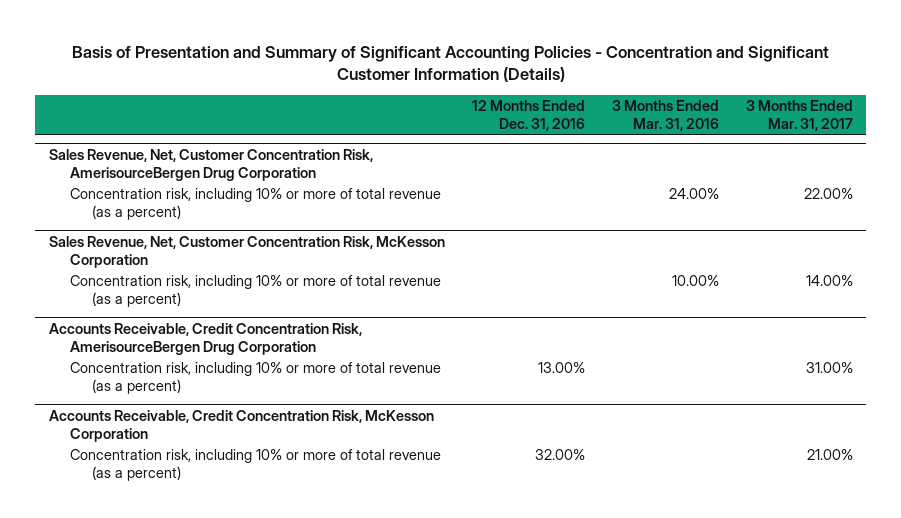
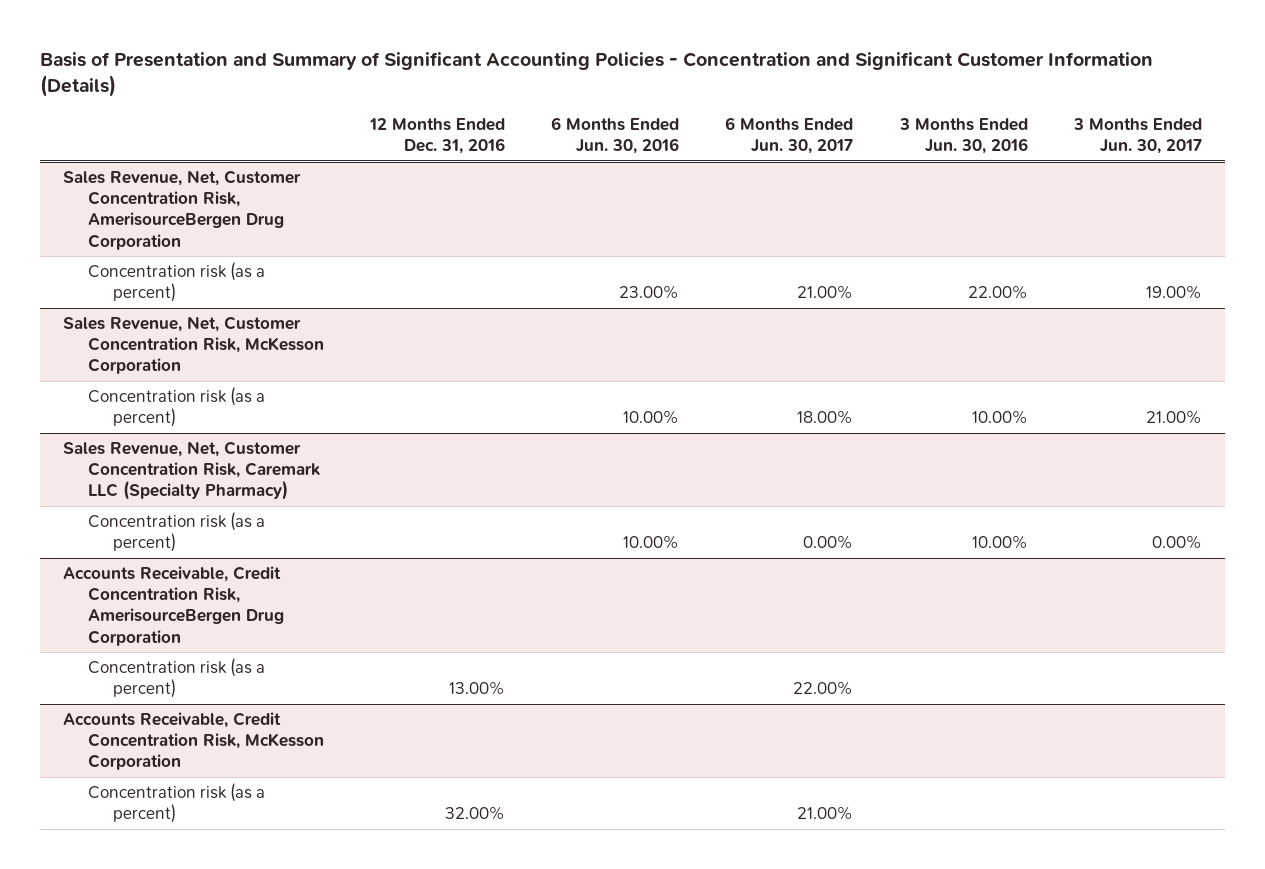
[611,99,719,131] 3 Months Ended Mar. 31, 2016 -> none
[745,99,853,131] 3 Months Ended Mar. 31, 2017 -> none
none -> [551,116,680,154] 6 Months Ended Jun. 30, 2016
none -> [725,116,854,154] 6 Months Ended Jun. 30, 2017
none -> [898,117,1028,154] 3 Months Ended Jun. 30, 2016
none -> [1072,117,1202,154] 3 Months Ended Jun. 30, 2017
[70,188,442,220] Concentration risk, including 10% or more of total revenue (as a percent) -> [87,262,265,303] Concentration risk (as a percent)
[70,275,442,307] Concentration risk, including 10% or more of total revenue (as a percent) -> [87,387,265,428] Concentration risk (as a percent)
none -> [62,441,320,501] Sales Revenue, Net, Customer Concentration Risk, Caremark LLC (Specialty Pharmacy)
none -> [87,512,265,553] Concentration risk (as a percent)
[70,362,442,394] Concentration risk, including 10% or more of total revenue (as a percent) -> [87,658,265,699] Concentration risk (as a percent)
[70,449,442,481] Concentration risk, including 10% or more of total revenue (as a percent) -> [87,783,265,824] Concentration risk (as a percent)

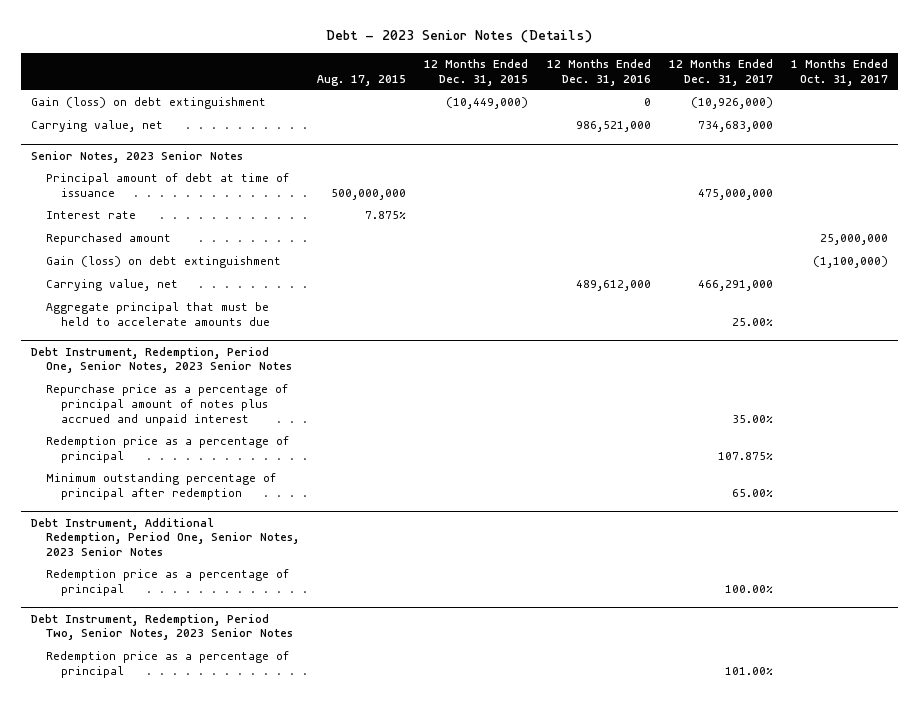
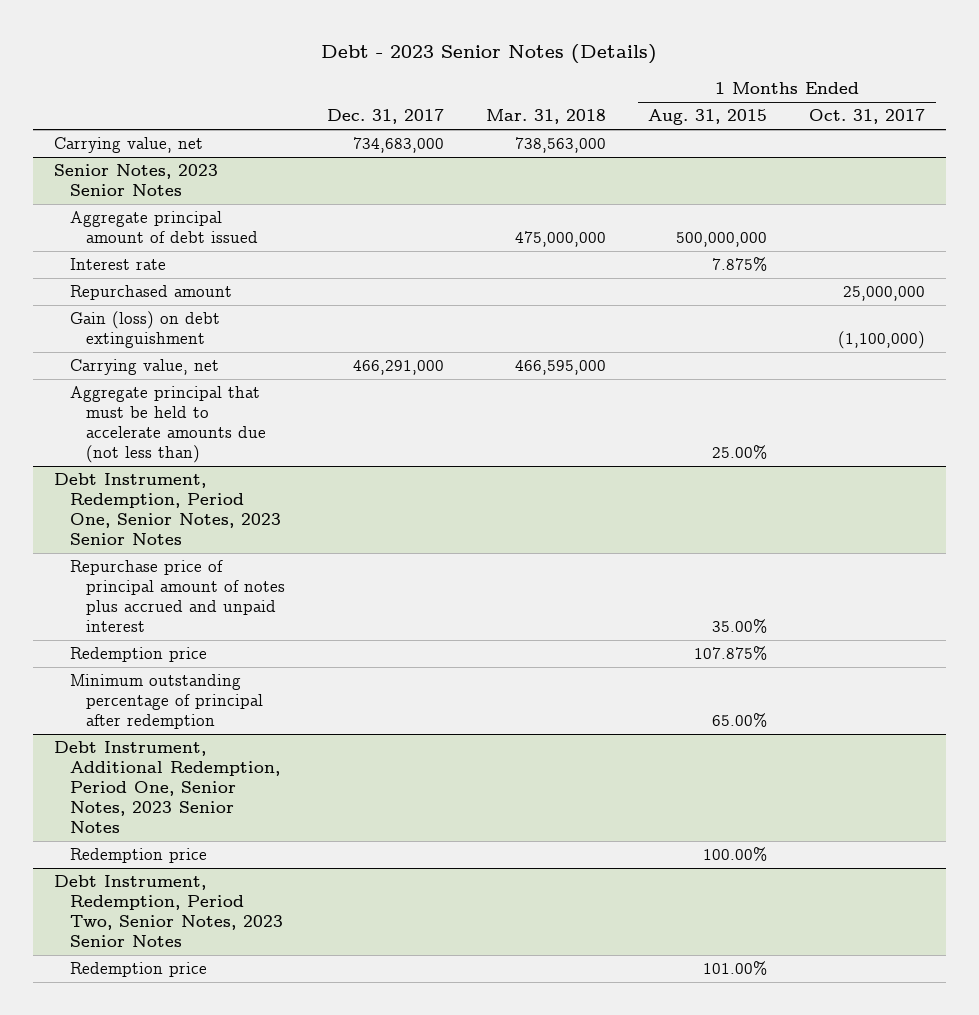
[317,74,407,86] Aug. 17, 2015 -> none
[424,59,529,86] 12 Months Ended Dec. 31, 2015 -> none
[546,59,651,86] 12 Months Ended Dec. 31, 2016 -> none
[669,59,774,86] 12 Months Ended Dec. 31, 2017 -> none
none -> [326,109,444,125] Dec. 31, 2017
none -> [485,109,606,125] Mar. 31, 2018
none -> [648,109,768,126] Aug. 31, 2015
[30,97,266,110] Gain (loss) on debt extinguishment -> none
[45,173,289,198] Principal amount of debt at time of issuance -> [69,211,258,244] Aggregate principal amount of debt issued
[45,302,270,327] Aggregate principal that must be held to accelerate amounts due -> [69,386,266,463] Aggregate principal that must be held to accelerate amounts due (not less than)
[45,384,288,426] Repurchase price as a percentage of principal amount of notes plus accrued and unpaid interest -> [69,560,285,632] Repurchase price of principal amount of notes plus accrued and unpaid interest
[45,436,289,464] Redemption price as a percentage of principal -> [69,647,207,663] Redemption price
[45,569,289,597] Redemption price as a percentage of principal -> [69,848,207,864] Redemption price
[45,651,289,679] Redemption price as a percentage of principal -> [69,962,207,978] Redemption price

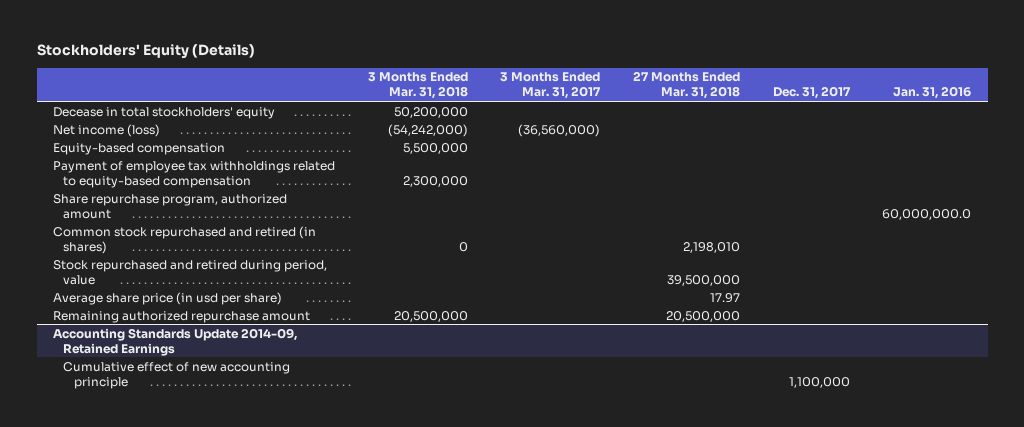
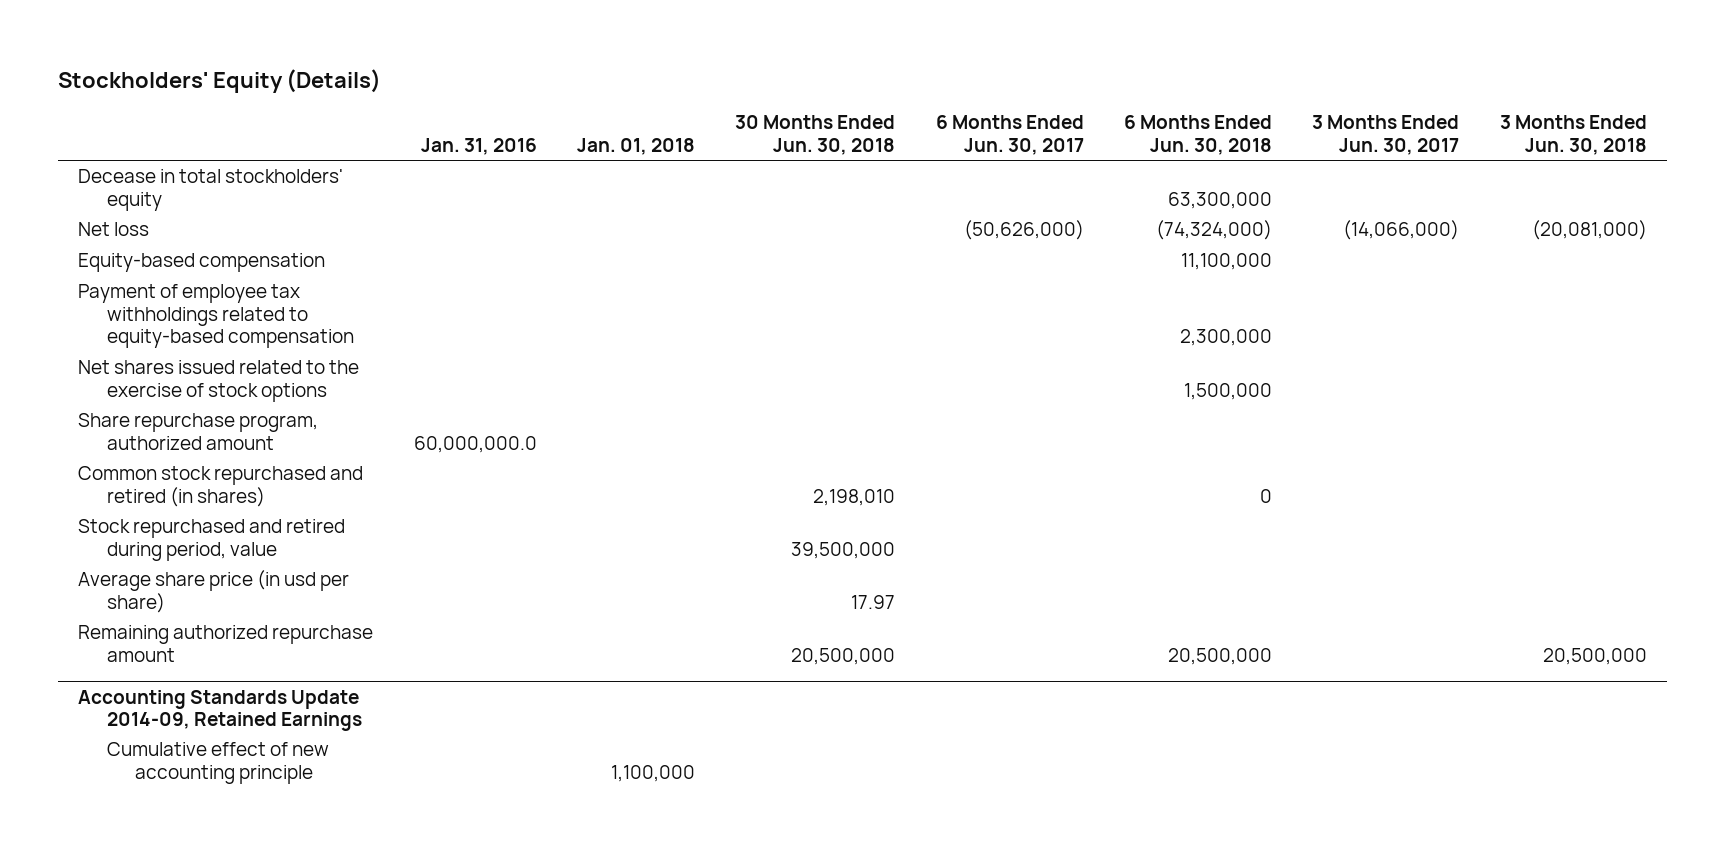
[367,72,468,100] 3 Months Ended Mar. 31, 2018 -> none
[500,72,602,100] 3 Months Ended Mar. 31, 2017 -> none
[632,71,740,100] 27 Months Ended Mar. 31, 2018 -> none
[772,86,851,100] Dec. 31, 2017 -> none
none -> [576,137,695,155] Jan. 01, 2018
none -> [735,115,896,155] 30 Months Ended Jun. 30, 2018
none -> [935,115,1084,155] 6 Months Ended Jun. 30, 2017
none -> [1123,115,1272,155] 6 Months Ended Jun. 30, 2018
none -> [1312,115,1460,155] 3 Months Ended Jun. 30, 2017
none -> [1499,115,1647,155] 3 Months Ended Jun. 30, 2018
[52,123,160,137] Net income (loss) -> [78,222,150,237] Net loss
none -> [78,360,360,402] Net shares issued related to the exercise of stock options

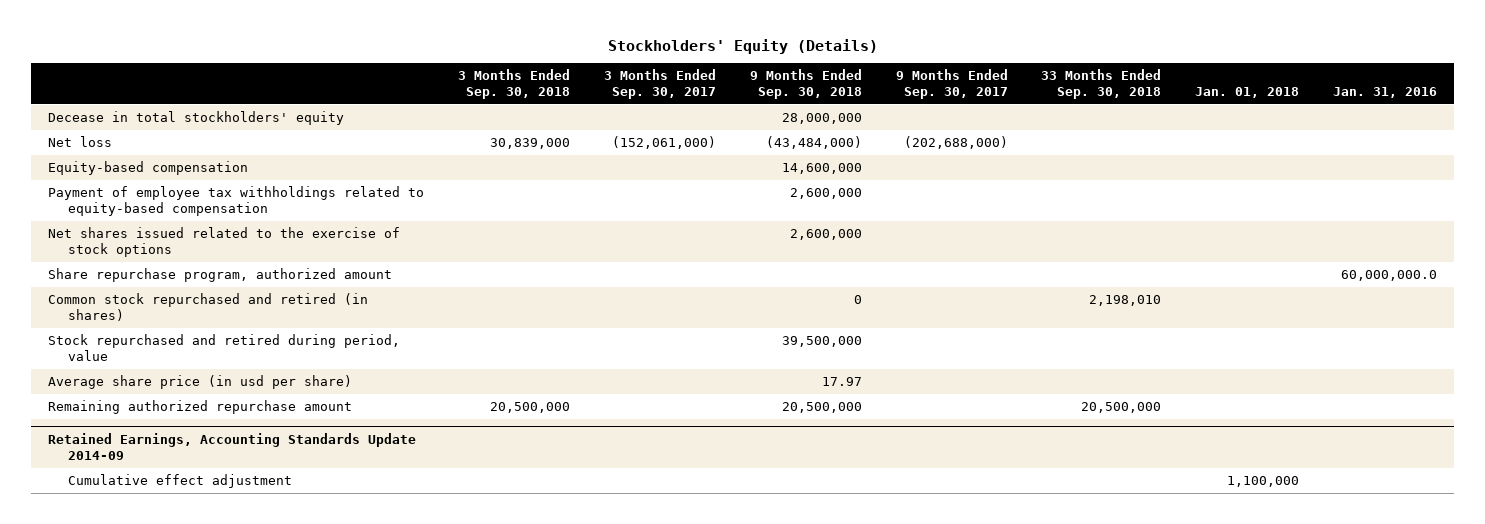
[735,115,896,155] 30 Months Ended Jun. 30, 2018 -> none
[935,115,1084,155] 6 Months Ended Jun. 30, 2017 -> none
[1123,115,1272,155] 6 Months Ended Jun. 30, 2018 -> none
[1312,115,1460,155] 3 Months Ended Jun. 30, 2017 -> none
[1499,115,1647,155] 3 Months Ended Jun. 30, 2018 -> none
none -> [457,69,570,100] 3 Months Ended Sep. 30, 2018
none -> [603,69,716,100] 3 Months Ended Sep. 30, 2017
none -> [749,69,862,100] 9 Months Ended Sep. 30, 2018
none -> [895,69,1008,100] 9 Months Ended Sep. 30, 2017
none -> [1041,69,1162,100] 33 Months Ended Sep. 30, 2018
[78,689,362,731] Accounting Standards Update 2014-09, Retained Earnings -> [47,432,416,460] Retained Earnings, Accounting Standards Update 2014-09
[106,742,329,784] Cumulative effect of new accounting principle -> [67,473,292,488] Cumulative effect adjustment

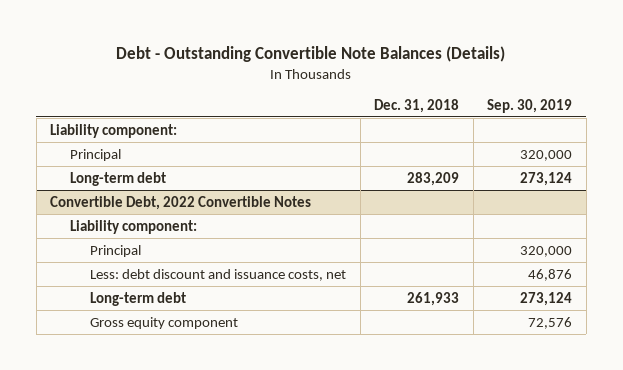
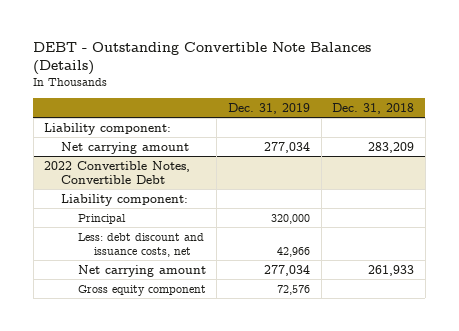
[116,45,506,62] Debt - Outstanding Convertible Note Balances (Details) -> [33,41,372,76] DEBT - Outstanding Convertible Note Balances (Details)
[487,98,573,113] Sep. 30, 2019 -> none
none -> [228,102,311,114] Dec. 31, 2019
[70,148,122,161] Principal -> none
[70,171,167,186] Long-term debt -> [61,141,190,154] Net carrying amount
[50,195,312,210] Convertible Debt, 2022 Convertible Notes -> [44,160,191,184] 2022 Convertible Notes, Convertible Debt
[90,291,187,306] Long-term debt -> [77,264,206,277] Net carrying amount

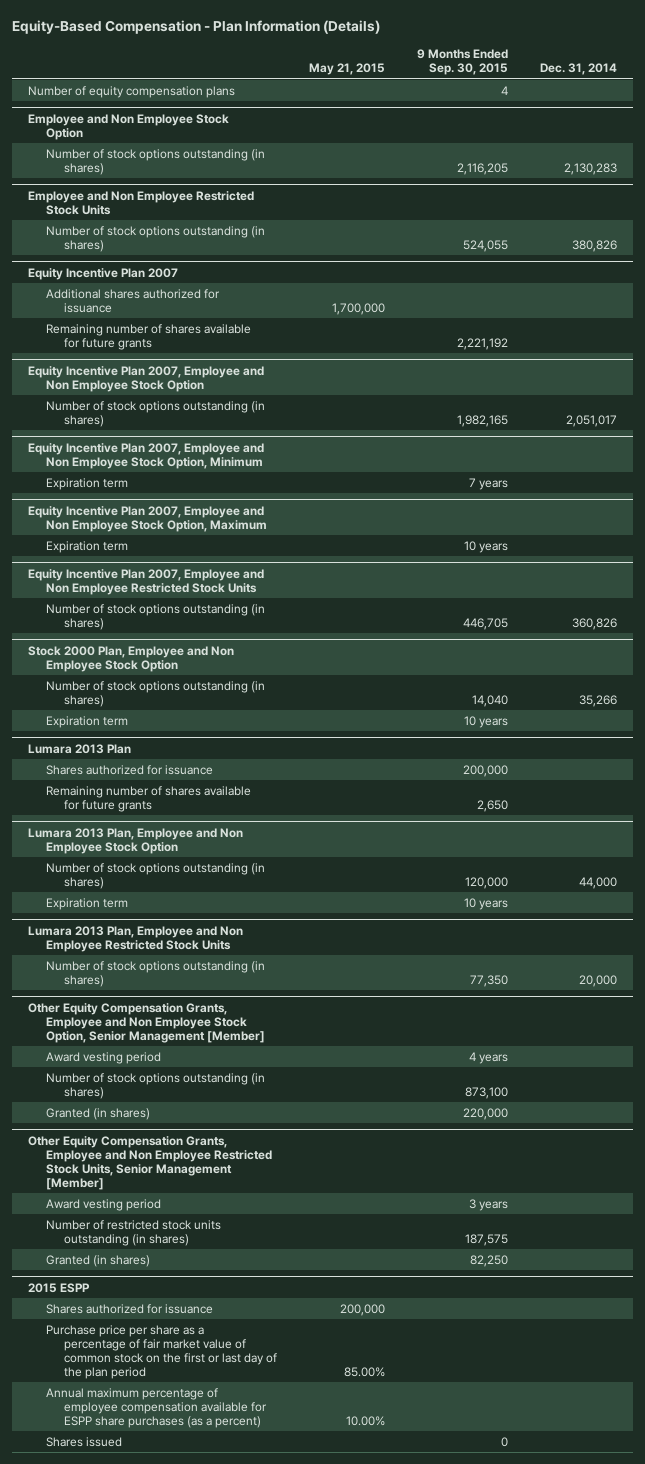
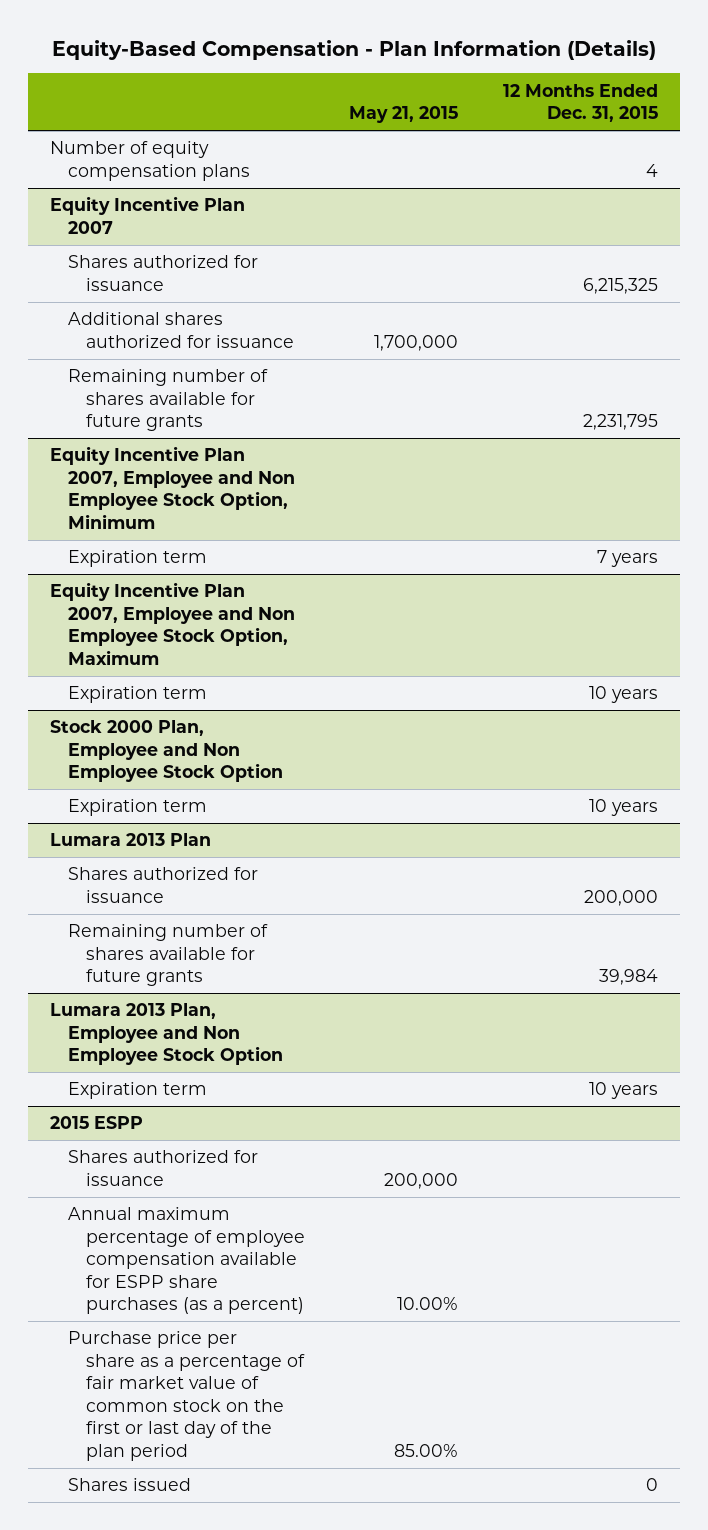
[416,49,508,76] 9 Months Ended Sep. 30, 2015 -> none
[539,63,617,76] Dec. 31, 2014 -> none
none -> [502,83,658,123] 12 Months Ended Dec. 31, 2015
[28,114,230,140] Employee and Non Employee Stock Option -> none
[45,149,265,175] Number of stock options outstanding (in shares) -> none
[28,191,255,215] Employee and Non Employee Restricted Stock Units -> none
[45,226,265,252] Number of stock options outstanding (in shares) -> none
none -> [68,255,259,291] Shares authorized for issuance
[28,366,265,392] Equity Incentive Plan 2007, Employee and Non Employee Stock Option -> none
[45,401,265,427] Number of stock options outstanding (in shares) -> none
[28,569,265,595] Equity Incentive Plan 2007, Employee and Non Employee Restricted Stock Units -> none
[45,604,265,630] Number of stock options outstanding (in shares) -> none
[45,681,265,707] Number of stock options outstanding (in shares) -> none
[45,863,265,889] Number of stock options outstanding (in shares) -> none
[28,926,244,952] Lumara 2013 Plan, Employee and Non Employee Restricted Stock Units -> none
[45,961,265,987] Number of stock options outstanding (in shares) -> none
[28,1003,265,1043] Other Equity Compensation Grants, Employee and Non Employee Stock Option, Senior Management [Member] -> none
[45,1052,161,1065] Award vesting period -> none
[45,1073,265,1099] Number of stock options outstanding (in shares) -> none
[45,1108,150,1121] Granted (in shares) -> none
[28,1136,272,1190] Other Equity Compensation Grants, Employee and Non Employee Restricted Stock Units, Senior Management [Member] -> none
[45,1199,161,1212] Award vesting period -> none
[45,1220,221,1246] Number of restricted stock units outstanding (in shares) -> none
[45,1255,150,1268] Granted (in shares) -> none
[45,1325,277,1379] Purchase price per share as a percentage of fair market value of common stock on the first or last day of the plan period -> [68,1331,306,1462] Purchase price per share as a percentage of fair market value of common stock on the first or last day of the plan period

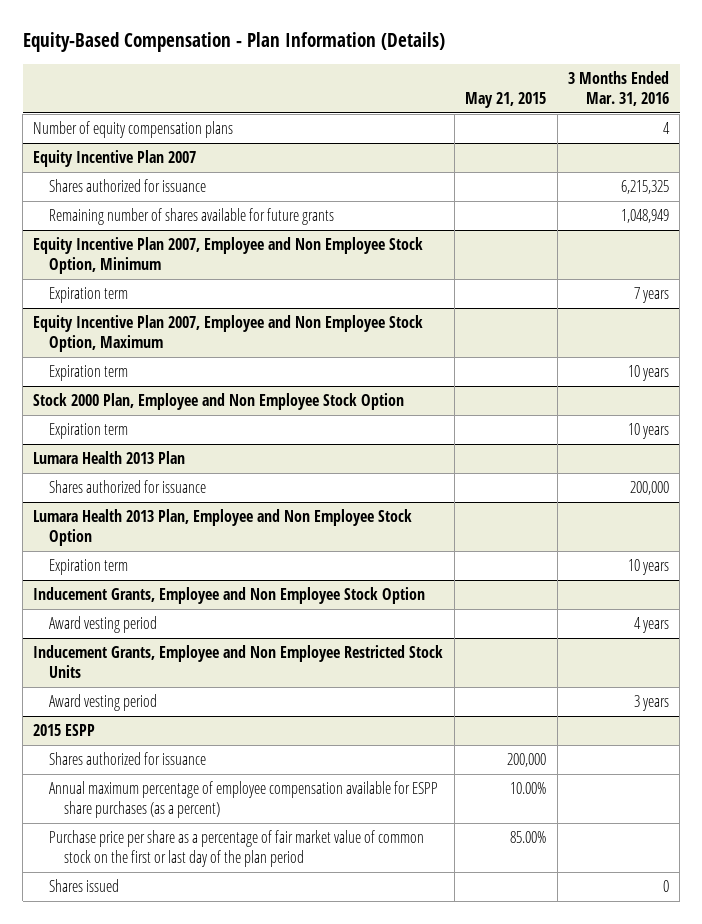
[502,83,658,123] 12 Months Ended Dec. 31, 2015 -> none
none -> [568,70,670,106] 3 Months Ended Mar. 31, 2016
[68,312,295,348] Additional shares authorized for issuance -> none
[50,833,212,847] Lumara 2013 Plan -> [33,451,186,465] Lumara Health 2013 Plan
[68,924,269,987] Remaining number of shares available for future grants -> none
[50,1003,284,1066] Lumara 2013 Plan, Employee and Non Employee Stock Option -> [33,509,413,547] Lumara Health 2013 Plan, Employee and Non Employee Stock Option
none -> [33,587,426,605] Inducement Grants, Employee and Non Employee Stock Option
none -> [48,616,157,634] Award vesting period
none -> [33,645,444,679] Inducement Grants, Employee and Non Employee Restricted Stock Units
none -> [48,694,157,712] Award vesting period

